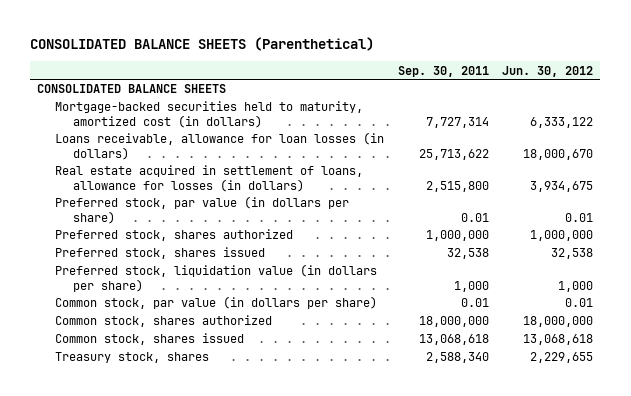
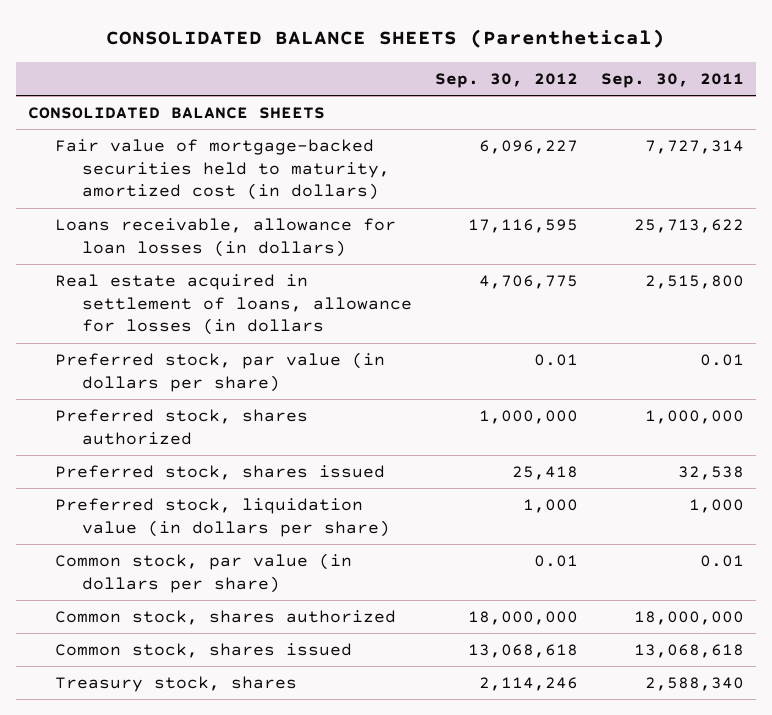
[502,65,594,77] Jun. 30, 2012 -> none
none -> [435,73,579,89] Sep. 30, 2012
[54,101,363,128] Mortgage-backed securities held to maturity, amortized cost (in dollars) -> [54,138,391,201] Fair value of mortgage-backed securities held to maturity, amortized cost (in dollars)
[54,165,363,192] Real estate acquired in settlement of loans, allowance for losses (in dollars) -> [54,273,413,336] Real estate acquired in settlement of loans, allowance for losses (in dollars

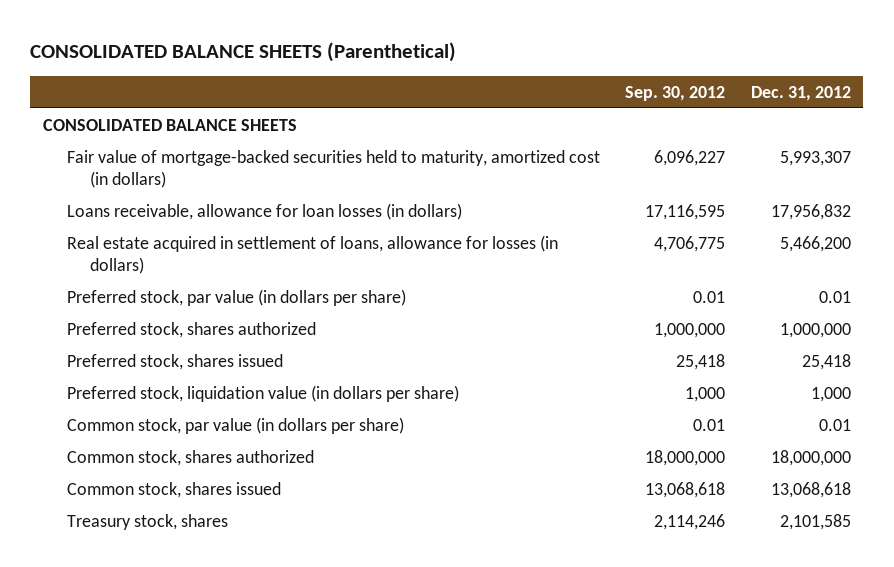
[601,73,745,89] Sep. 30, 2011 -> none
none -> [750,85,851,101] Dec. 31, 2012
[54,273,413,336] Real estate acquired in settlement of loans, allowance for losses (in dollars -> [66,234,558,275] Real estate acquired in settlement of loans, allowance for losses (in dollars)

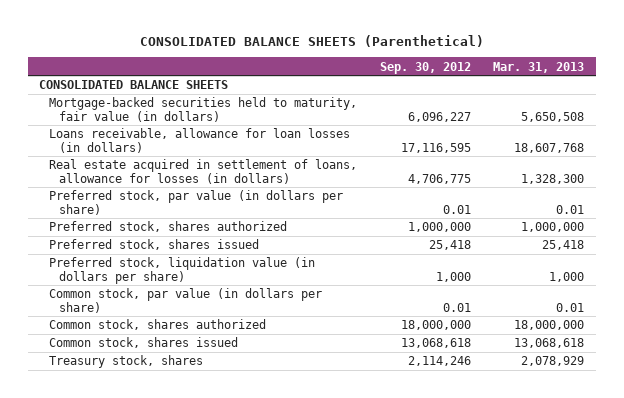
[750,85,851,101] Dec. 31, 2012 -> none
none -> [493,61,585,73] Mar. 31, 2013
[66,149,600,189] Fair value of mortgage-backed securities held to maturity, amortized cost (in dollars) -> [49,97,358,122] Mortgage-backed securities held to maturity, fair value (in dollars)

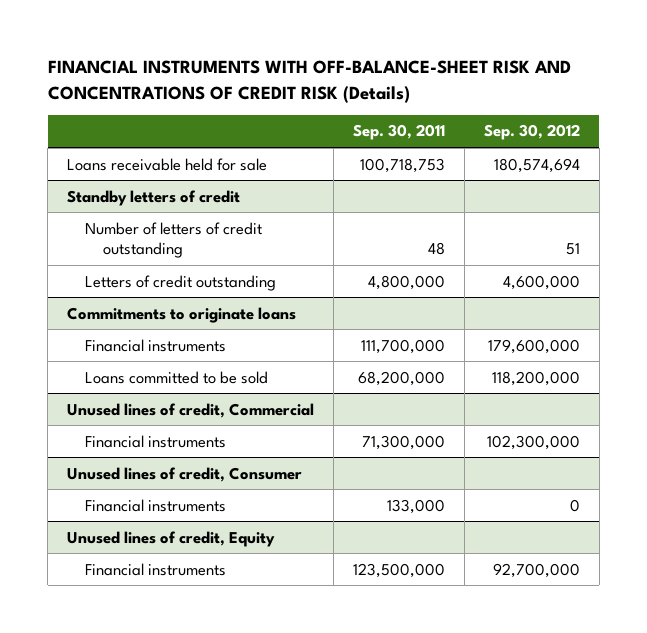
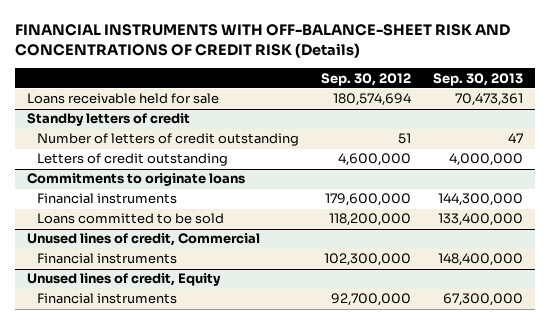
[353,124,446,141] Sep. 30, 2011 -> none
none -> [433,72,524,86] Sep. 30, 2013
[67,466,303,482] Unused lines of credit, Consumer -> none
[85,498,227,512] Financial instruments -> none

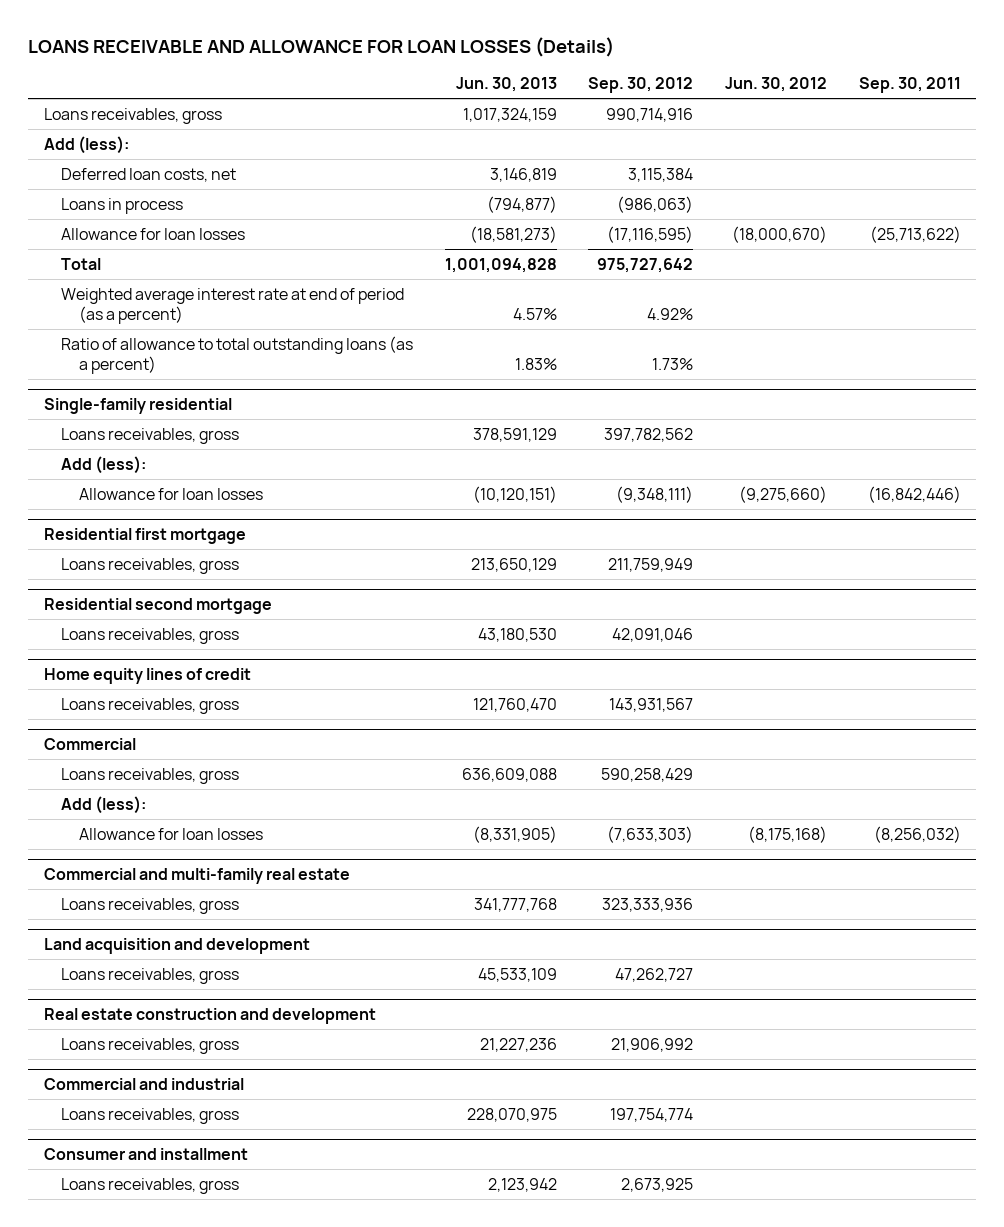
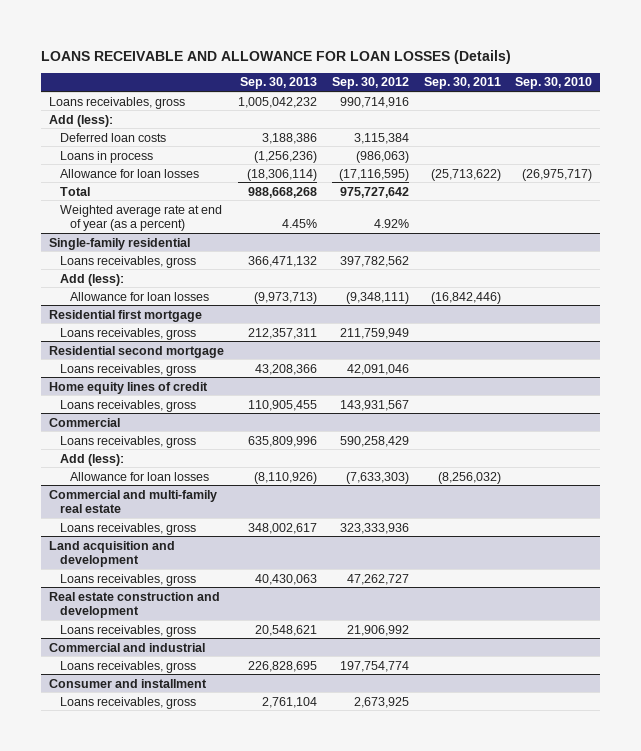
[455,77,557,93] Jun. 30, 2013 -> none
[724,77,827,93] Jun. 30, 2012 -> none
none -> [240,77,318,90] Sep. 30, 2013
none -> [515,77,593,90] Sep. 30, 2010
[61,167,237,182] Deferred loan costs, net -> [59,132,166,142] Deferred loan costs
[61,335,414,374] Ratio of allowance to total outstanding loans (as a percent) -> none
[61,287,405,324] Weighted average interest rate at end of period (as a percent) -> [59,204,222,232] Weighted average rate at end of year (as a percent)

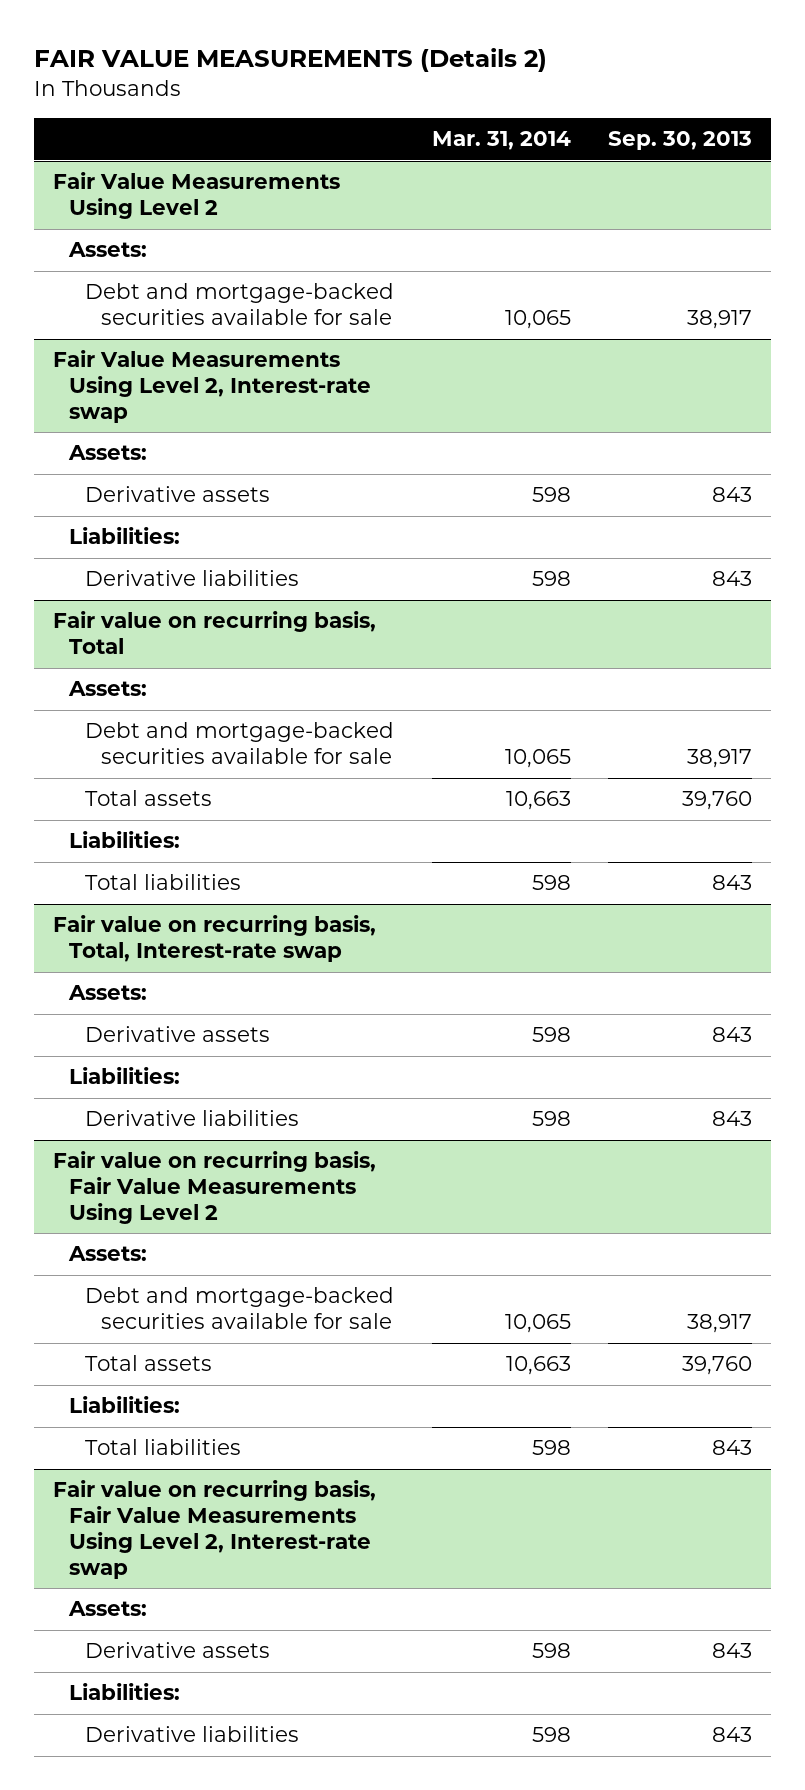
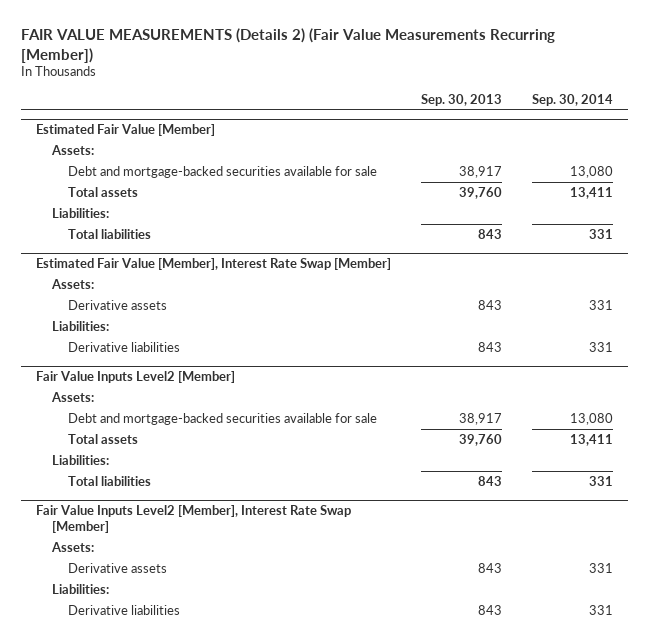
[34,48,548,73] FAIR VALUE MEASUREMENTS (Details 2) -> [20,28,555,63] FAIR VALUE MEASUREMENTS (Details 2) (Fair Value Measurements Recurring [Member])
[431,131,571,151] Mar. 31, 2014 -> none
none -> [531,93,613,106] Sep. 30, 2014
[53,172,341,220] Fair Value Measurements Using Level 2 -> none
[68,242,148,258] Assets: -> none
[85,283,395,326] Debt and mortgage-backed securities available for sale -> none
[53,350,372,423] Fair Value Measurements Using Level 2, Interest-rate swap -> none
[68,445,148,461] Assets: -> none
[85,486,271,503] Derivative assets -> none
[69,527,181,545] Liabilities: -> none
[85,570,300,587] Derivative liabilities -> none
[53,611,377,655] Fair value on recurring basis, Total -> none
none -> [35,124,215,137] Estimated Fair Value [Member]
[53,915,377,963] Fair value on recurring basis, Total, Interest-rate swap -> none
none -> [35,258,391,271] Estimated Fair Value [Member], Interest Rate Swap [Member]
[53,1151,377,1224] Fair value on recurring basis, Fair Value Measurements Using Level 2 -> none
none -> [35,371,235,384] Fair Value Inputs Level2 [Member]
[53,1480,377,1579] Fair value on recurring basis, Fair Value Measurements Using Level 2, Interest-rate swap -> none
none -> [35,505,351,534] Fair Value Inputs Level2 [Member], Interest Rate Swap [Member]

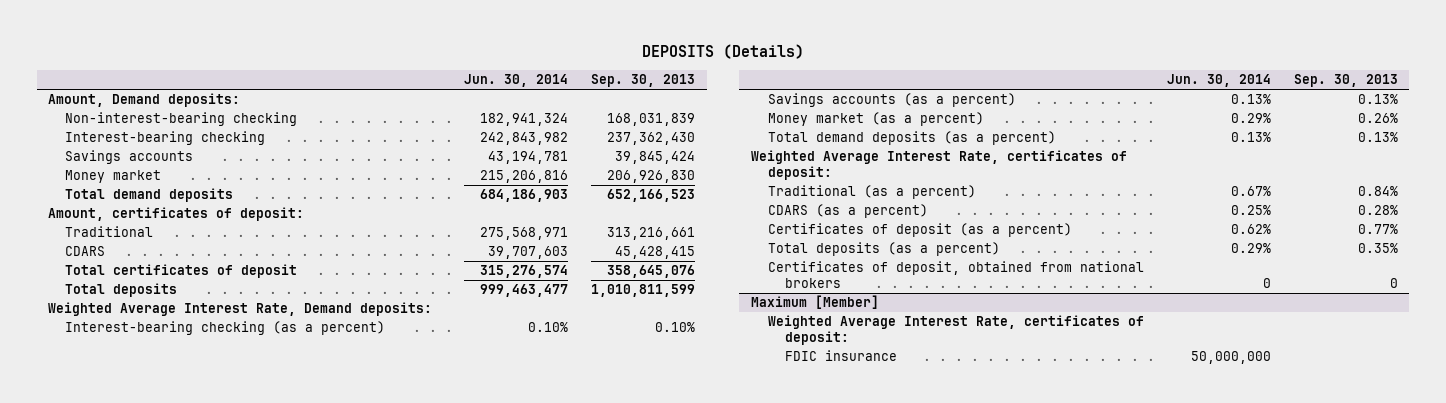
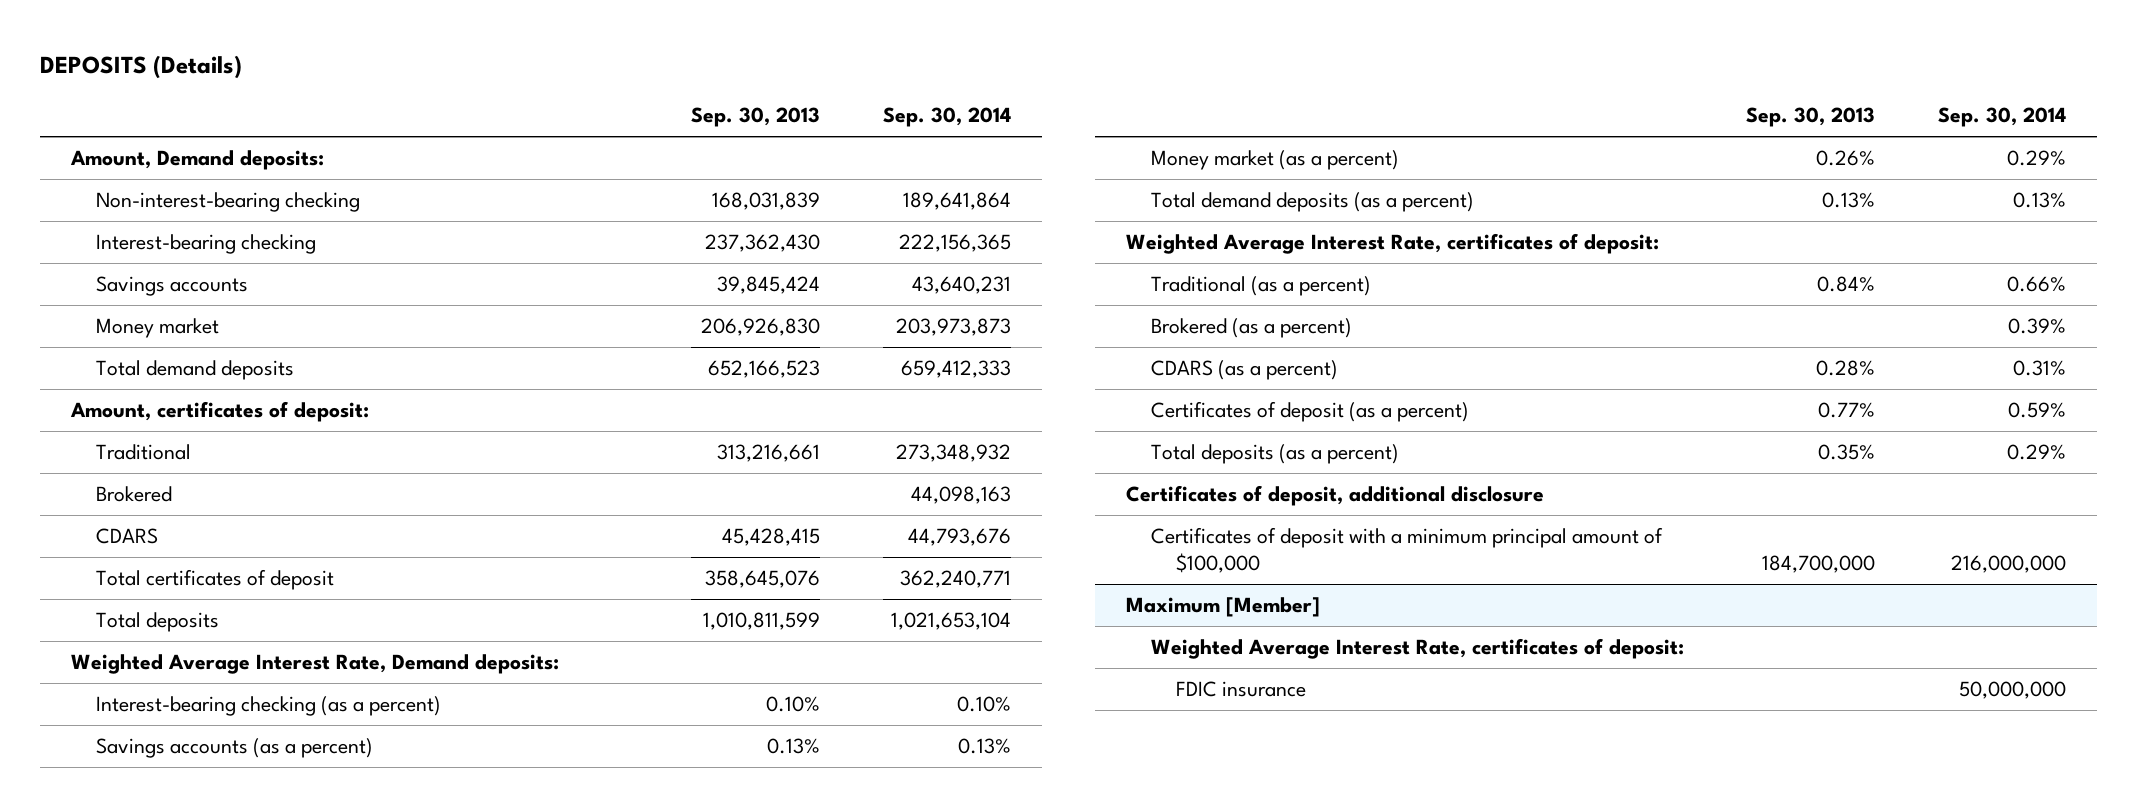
[464,74,569,88] Jun. 30, 2014 -> none
none -> [882,107,1011,128] Sep. 30, 2014
none -> [96,485,173,502] Brokered
none -> [1151,317,1353,338] Brokered (as a percent)
[767,261,1144,289] Certificates of deposit, obtained from national brokers -> none
none -> [1126,484,1545,506] Certificates of deposit, additional disclosure
none -> [1151,526,1664,573] Certificates of deposit with a minimum principal amount of $100,000

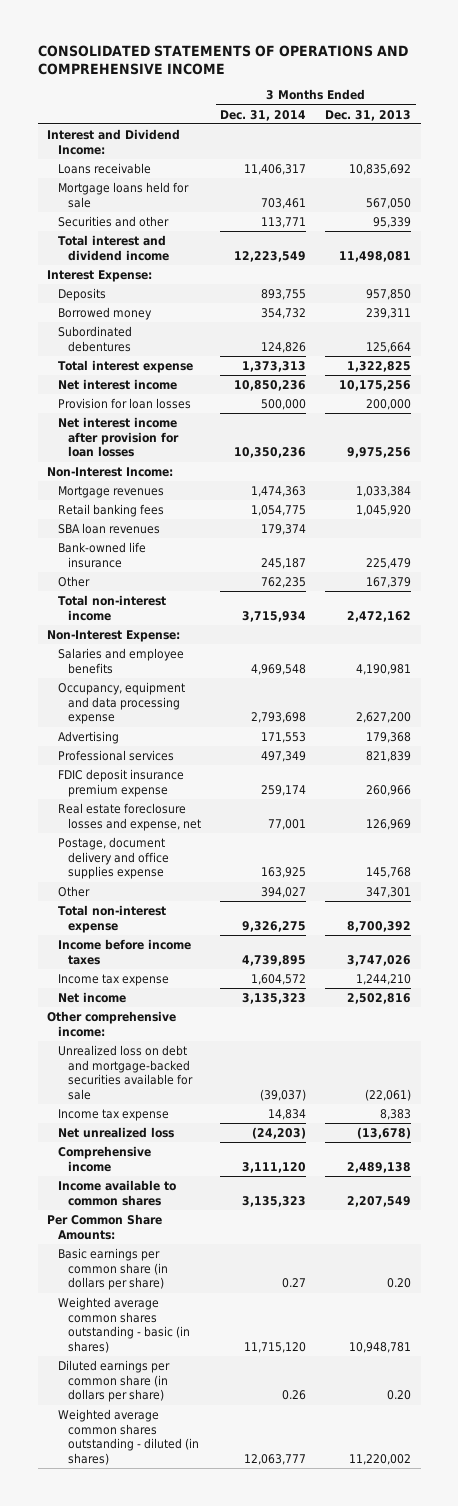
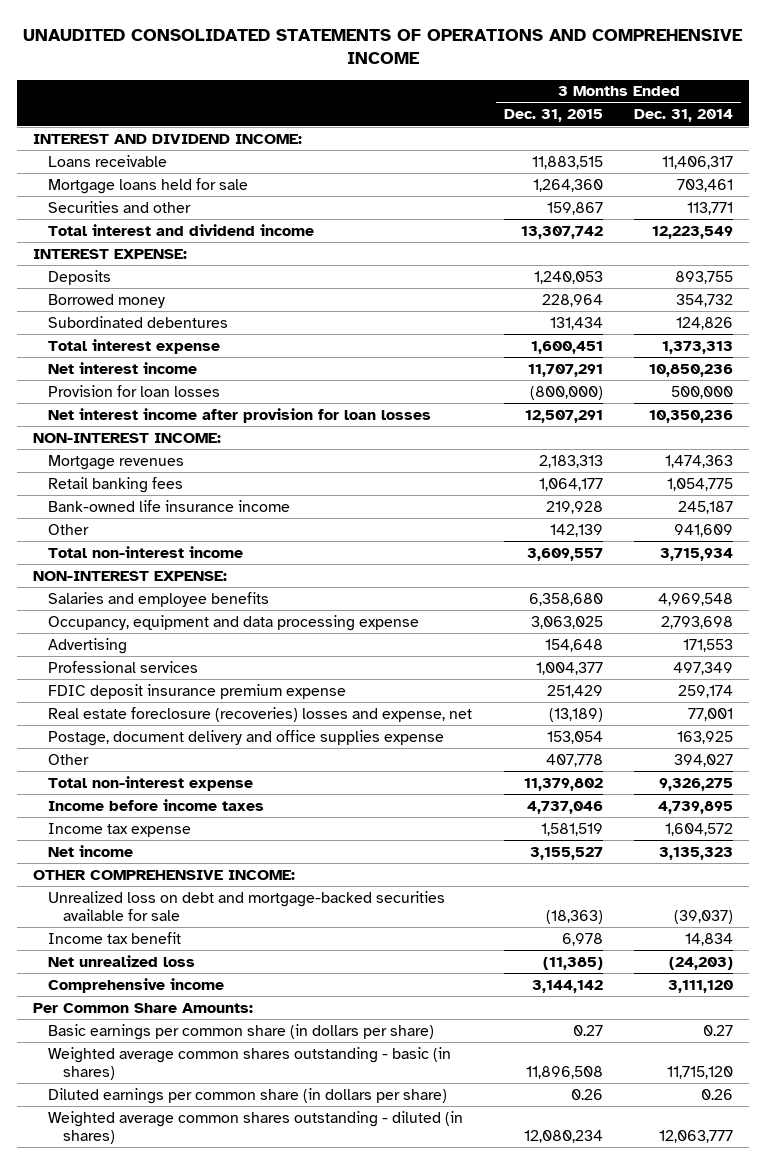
[37,44,408,75] CONSOLIDATED STATEMENTS OF OPERATIONS AND COMPREHENSIVE INCOME -> [23,28,744,65] UNAUDITED CONSOLIDATED STATEMENTS OF OPERATIONS AND COMPREHENSIVE INCOME
[325,109,412,121] Dec. 31, 2013 -> none
none -> [503,109,603,123] Dec. 31, 2015
[47,128,181,155] Interest and Dividend Income: -> [32,133,302,144] INTEREST AND DIVIDEND INCOME:
[47,269,153,282] Interest Expense: -> [32,248,187,259] INTEREST EXPENSE:
[47,466,174,477] Non-Interest Income: -> [32,432,221,443] NON-INTEREST INCOME:
[57,522,160,534] SBA loan revenues -> none
[57,541,146,568] Bank-owned life insurance -> [48,499,291,512] Bank-owned life insurance income
[261,576,307,588] 762,235 -> [674,523,734,537] 941,609
[47,629,181,642] Non-Interest Expense: -> [32,570,227,581] NON-INTEREST EXPENSE:
[57,802,202,831] Real estate foreclosure losses and expense, net -> [48,706,473,722] Real estate foreclosure (recoveries) losses and expense, net
[47,1010,177,1037] Other comprehensive income: -> [32,869,295,880] OTHER COMPREHENSIVE INCOME:
[57,1108,169,1121] Income tax expense -> [48,931,182,944] Income tax benefit
[57,1179,176,1206] Income available to common shares -> none

